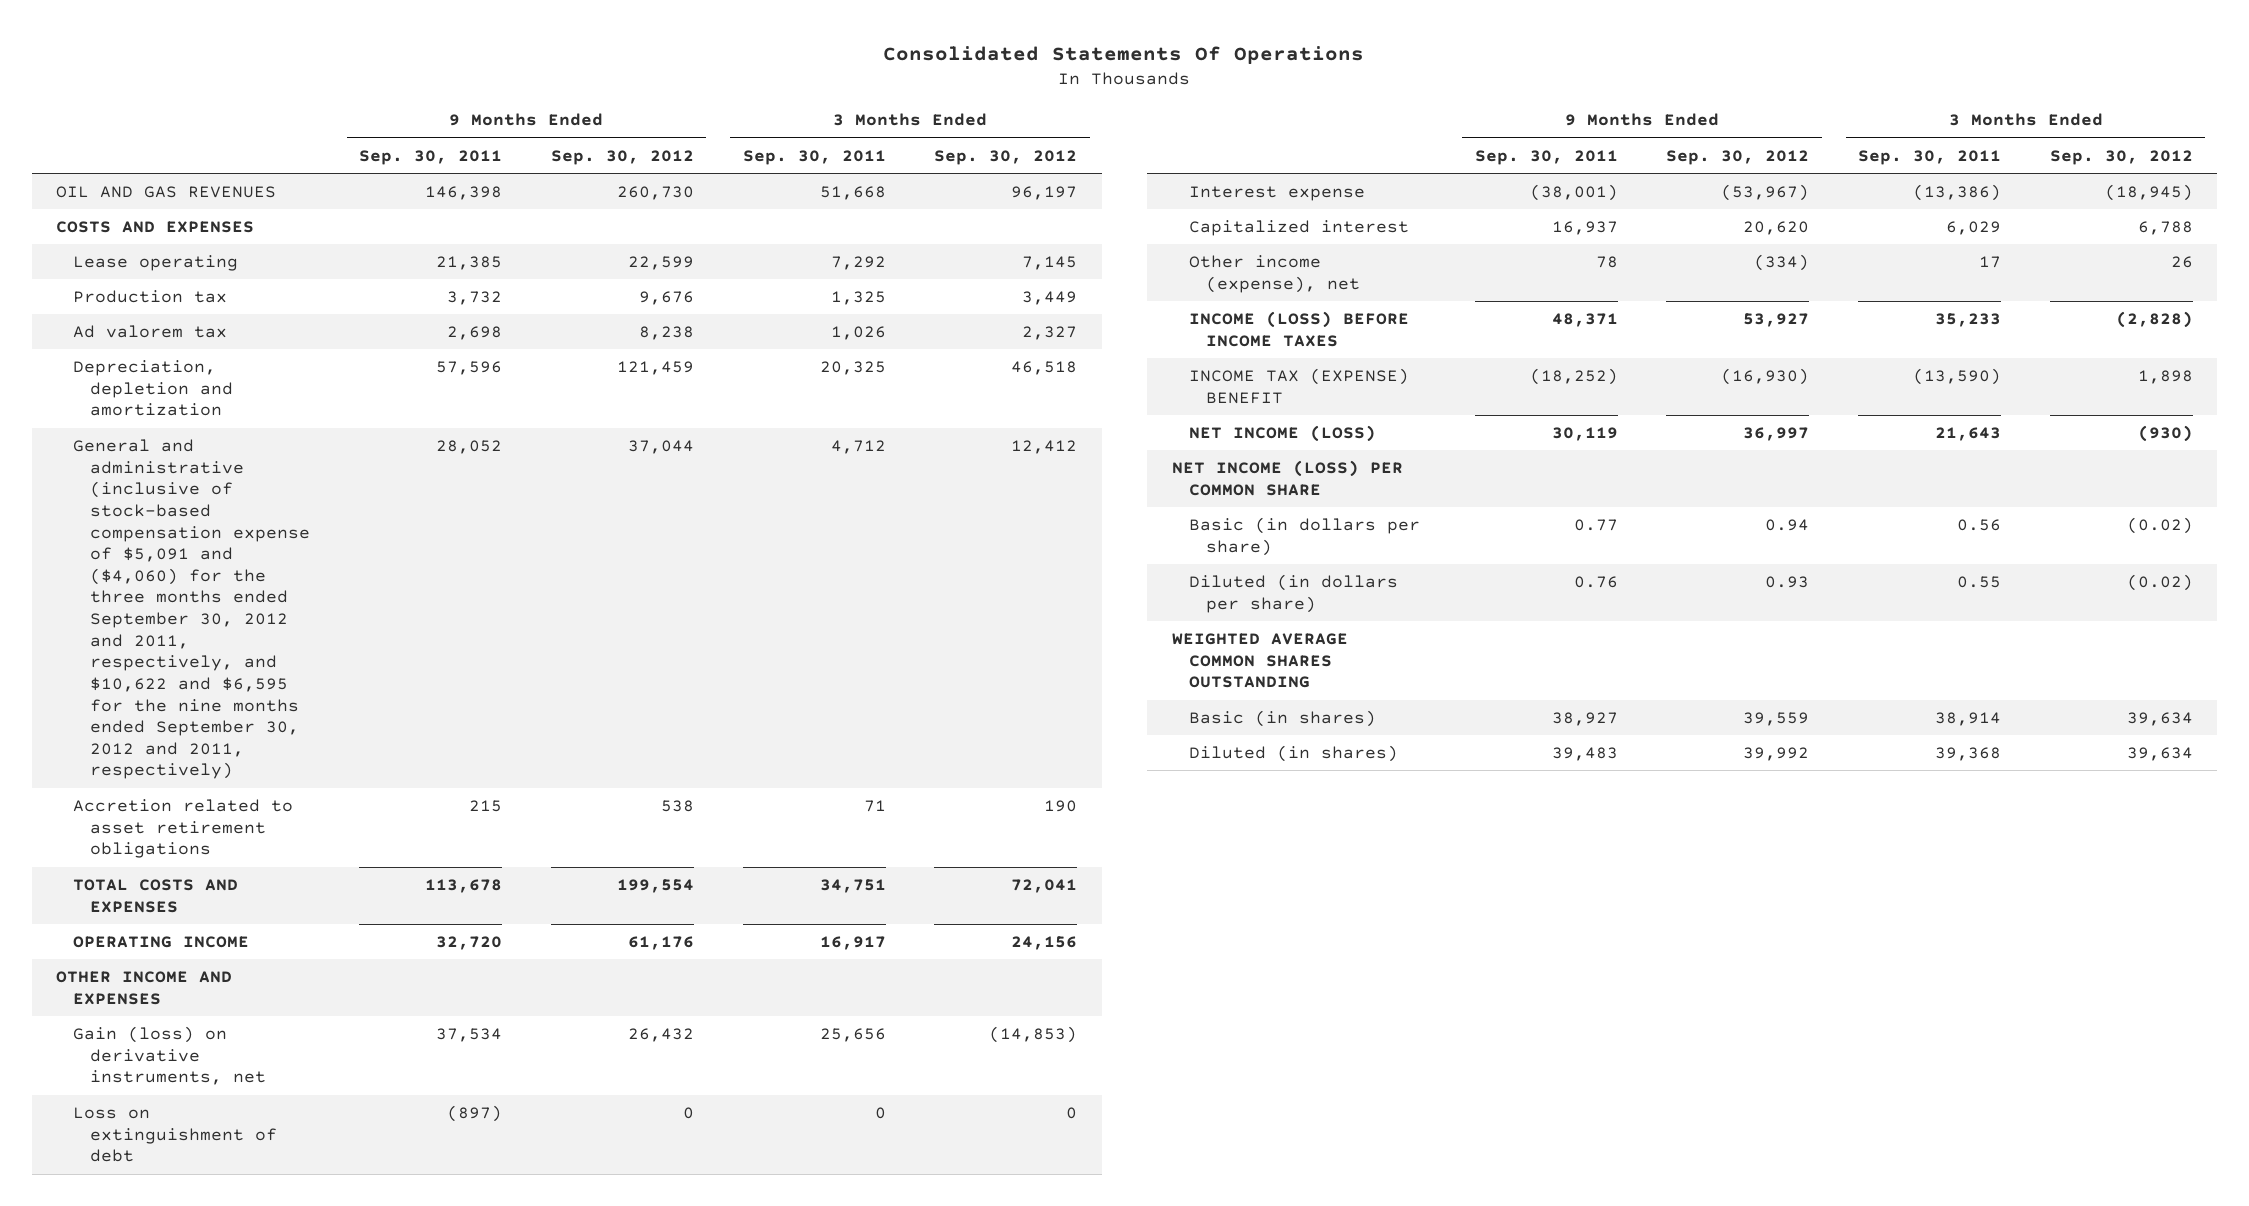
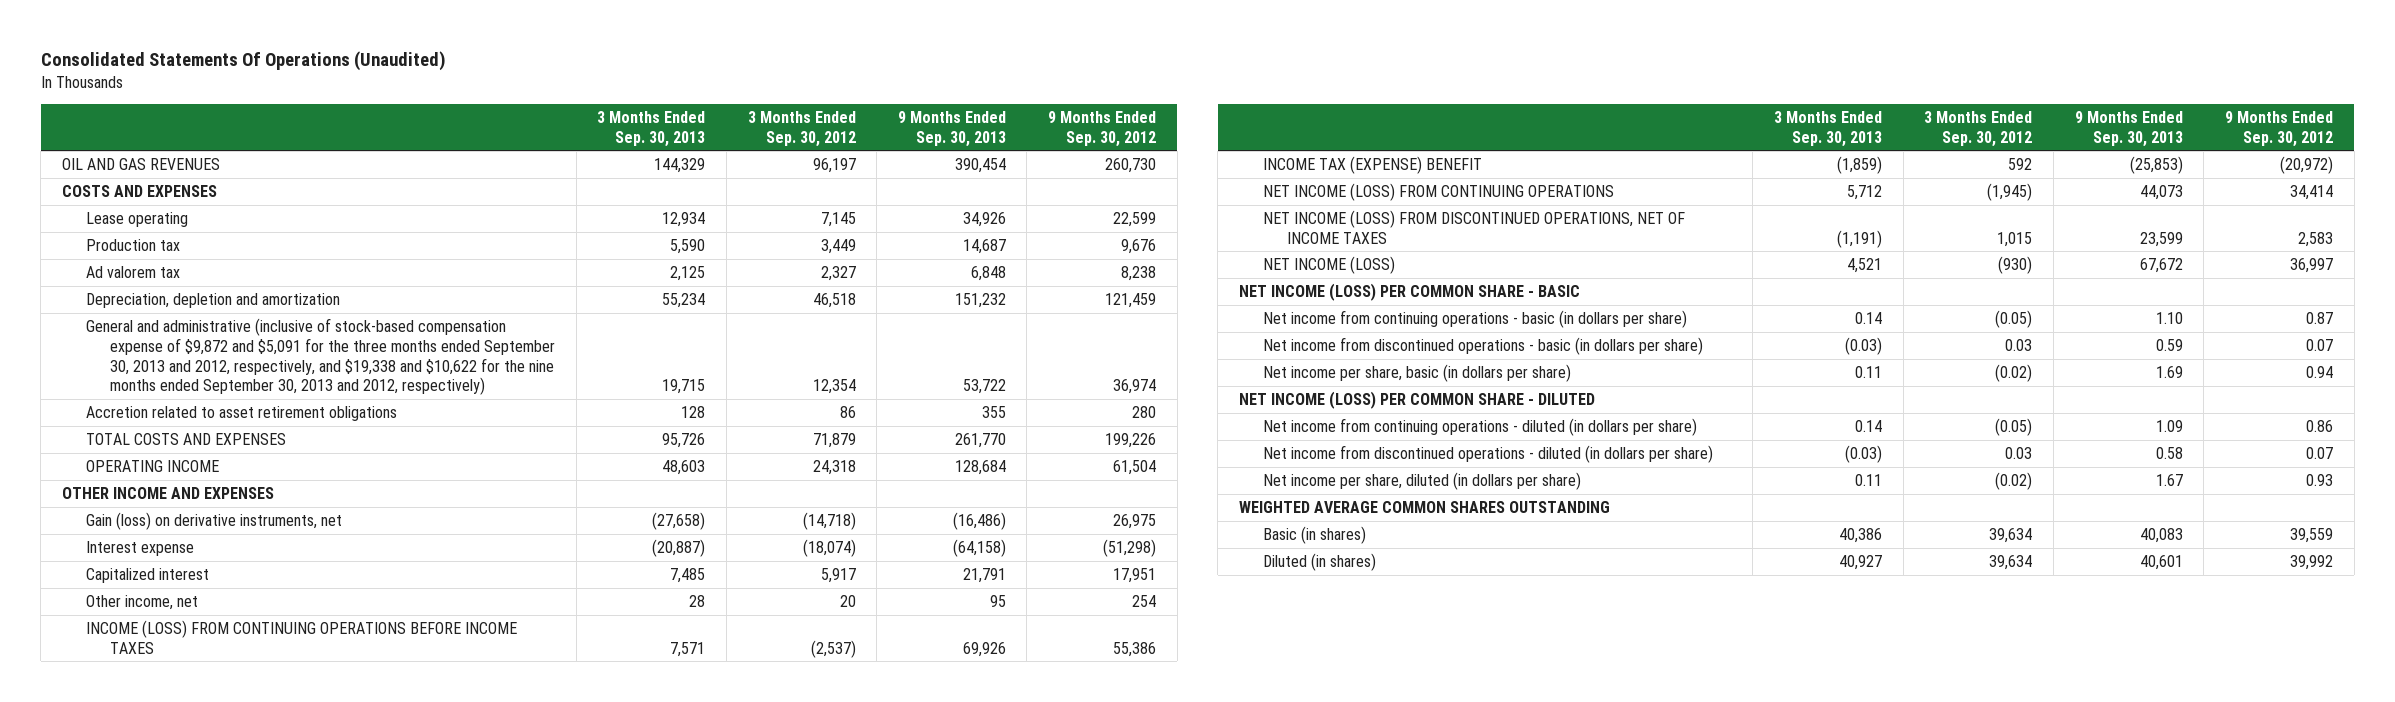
[883,45,1365,64] Consolidated Statements Of Operations -> [40,51,446,72] Consolidated Statements Of Operations (Unaudited)
[359,149,503,165] Sep. 30, 2011 -> none
[742,149,886,165] Sep. 30, 2011 -> none
none -> [597,111,706,147] 3 Months Ended Sep. 30, 2013
none -> [897,111,1006,147] 9 Months Ended Sep. 30, 2013
[73,439,311,780] General and administrative (inclusive of stock-based compensation expense of $5,091 and ($4,060) for the three months ended September 30, 2012 and 2011, respectively, and $10,622 and $6,595 for the nine months ended September 30, 2012 and 2011, respectively) -> [86,318,556,396] General and administrative (inclusive of stock-based compensation expense of $9,872 and $5,091 for the three months ended September 30, 2013 and 2012, respectively, and $19,338 and $10,622 for the nine months ended September 30, 2013 and 2012, respectively)
[627,440,694,455] 37,044 -> [1113,379,1157,395] 36,974
[1011,440,1078,455] 12,412 -> [812,379,856,395] 12,354
[660,800,694,813] 538 -> [1132,406,1157,419] 280
[1044,800,1078,813] 190 -> [839,406,856,419] 86
[616,879,694,894] 199,554 -> [1105,433,1157,449] 199,226
[1011,879,1078,894] 72,041 -> [812,433,856,449] 71,879
[627,936,694,951] 61,176 -> [1113,460,1157,476] 61,504
[1011,936,1078,951] 24,156 -> [812,460,856,476] 24,318
[73,1107,278,1163] Loss on extinguishment of debt -> none
[627,1028,694,1043] 26,432 -> [1113,514,1157,530] 26,975
[989,1026,1078,1044] (14,853) -> [802,512,856,531] (14,718)
[1721,184,1810,202] (53,967) -> [1103,539,1157,558] (51,298)
[2104,184,2193,202] (18,945) -> [802,539,856,558] (18,074)
[1743,221,1810,236] 20,620 -> [1113,568,1157,584] 17,951
[2137,221,2193,236] 6,788 -> [820,568,856,584] 5,917
[1188,255,1360,293] Other income (expense), net -> [86,595,199,611] Other income, net
[1754,254,1810,272] (334) -> [1132,595,1157,608] 254
[2170,256,2193,269] 26 -> [839,595,856,608] 20
[1188,311,1409,347] INCOME (LOSS) BEFORE INCOME TAXES -> [86,620,518,654] INCOME (LOSS) FROM CONTINUING OPERATIONS BEFORE INCOME TAXES
[1743,313,1810,328] 53,927 -> [1113,641,1157,657] 55,386
[2115,311,2193,329] (2,828) -> [810,639,856,658] (2,537)
[1721,368,1810,386] (16,930) -> [2279,156,2333,175] (20,972)
[2137,370,2193,385] 1,898 -> [2008,158,2033,171] 592
none -> [1262,183,1614,202] NET INCOME (LOSS) FROM CONTINUING OPERATIONS
none -> [1262,210,1685,244] NET INCOME (LOSS) FROM DISCONTINUED OPERATIONS, NET OF INCOME TAXES
[1171,460,1403,496] NET INCOME (LOSS) PER COMMON SHARE -> [1238,283,1580,302] NET INCOME (LOSS) PER COMMON SHARE - BASIC
none -> [1262,310,1687,329] Net income from continuing operations - basic (in dollars per share)
none -> [1262,337,1703,356] Net income from discontinued operations - basic (in dollars per share)
[1188,517,1420,556] Basic (in dollars per share) -> [1262,364,1571,383] Net income per share, basic (in dollars per share)
none -> [1238,391,1595,410] NET INCOME (LOSS) PER COMMON SHARE - DILUTED
none -> [1262,418,1697,437] Net income from continuing operations - diluted (in dollars per share)
none -> [1262,445,1713,464] Net income from discontinued operations - diluted (in dollars per share)
[1188,574,1398,613] Diluted (in dollars per share) -> [1262,472,1581,491] Net income per share, diluted (in dollars per share)

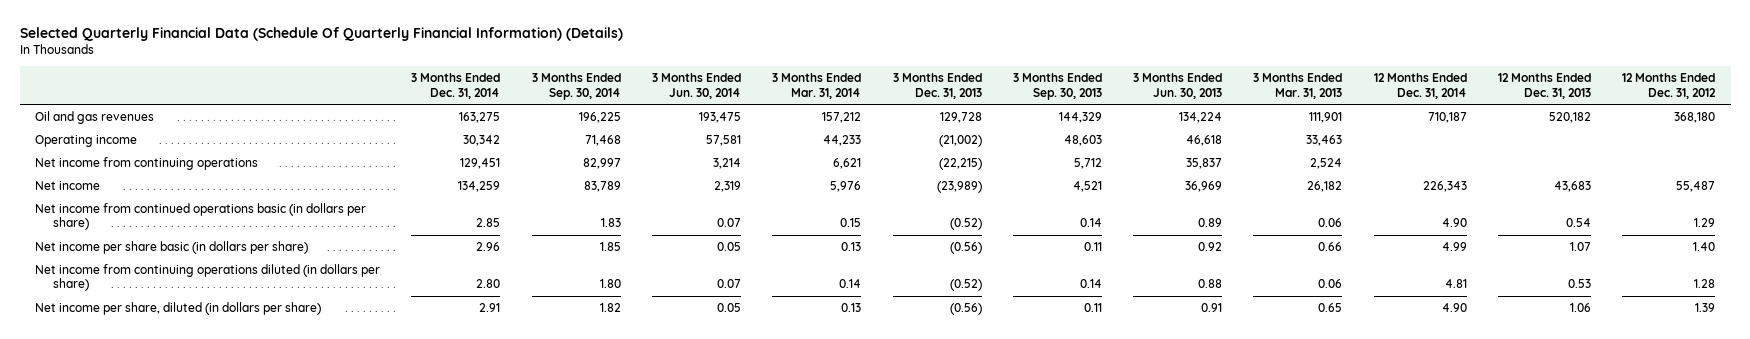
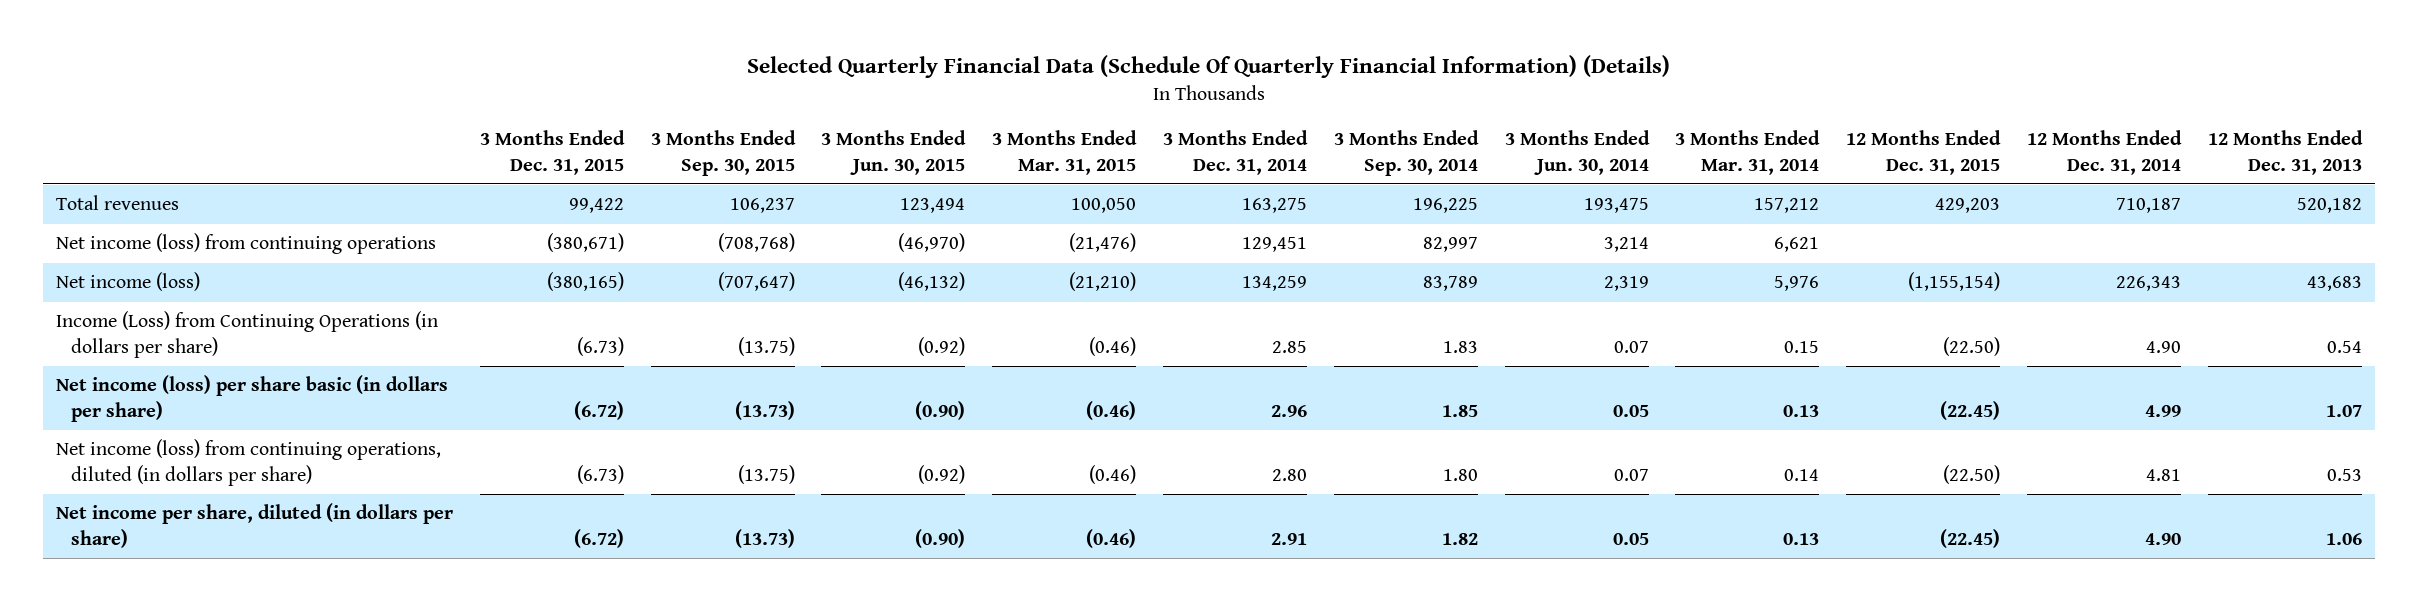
[892,73,982,99] 3 Months Ended Dec. 31, 2013 -> none
[1012,73,1102,100] 3 Months Ended Sep. 30, 2013 -> none
[1133,73,1223,99] 3 Months Ended Jun. 30, 2013 -> none
[1253,73,1343,99] 3 Months Ended Mar. 31, 2013 -> none
[1622,73,1717,99] 12 Months Ended Dec. 31, 2012 -> none
none -> [479,130,625,175] 3 Months Ended Dec. 31, 2015
none -> [650,130,796,176] 3 Months Ended Sep. 30, 2015
none -> [821,130,967,175] 3 Months Ended Jun. 30, 2015
none -> [992,130,1138,175] 3 Months Ended Mar. 31, 2015
none -> [1846,130,2002,175] 12 Months Ended Dec. 31, 2015
[35,134,138,147] Operating income -> none
[35,110,155,124] Oil and gas revenues -> [56,195,180,211] Total revenues
[35,156,259,170] Net income from continuing operations -> [56,233,437,255] Net income (loss) from continuing operations
[35,180,101,190] Net income -> [56,272,201,292] Net income (loss)
[35,202,367,231] Net income from continued operations basic (in dollars per share) -> [56,311,439,358] Income (Loss) from Continuing Operations (in dollars per share)
[35,240,309,254] Net income per share basic (in dollars per share) -> [56,375,449,422] Net income (loss) per share basic (in dollars per share)
[35,263,381,292] Net income from continuing operations diluted (in dollars per share) -> [56,439,442,486] Net income (loss) from continuing operations, diluted (in dollars per share)

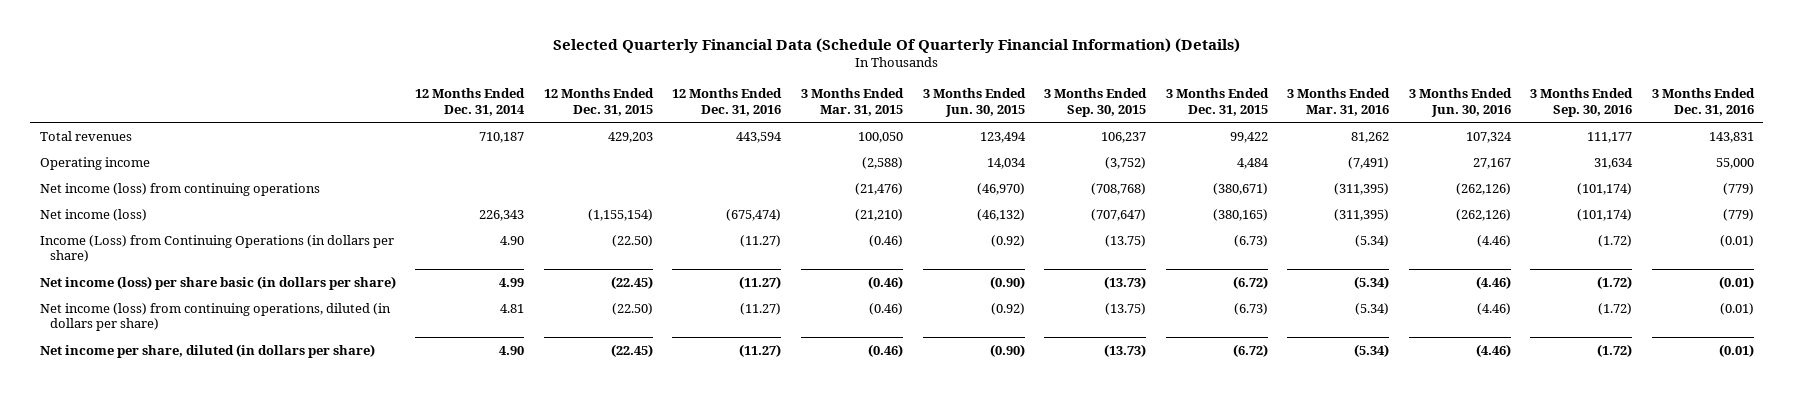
[1163,130,1309,175] 3 Months Ended Dec. 31, 2014 -> none
[1333,130,1479,176] 3 Months Ended Sep. 30, 2014 -> none
[1504,130,1650,175] 3 Months Ended Jun. 30, 2014 -> none
[1675,130,1821,175] 3 Months Ended Mar. 31, 2014 -> none
[2207,130,2363,175] 12 Months Ended Dec. 31, 2013 -> none
none -> [672,87,783,116] 12 Months Ended Dec. 31, 2016
none -> [1287,87,1391,116] 3 Months Ended Mar. 31, 2016
none -> [1408,87,1512,117] 3 Months Ended Jun. 30, 2016
none -> [1530,87,1634,117] 3 Months Ended Sep. 30, 2016
none -> [1651,87,1755,116] 3 Months Ended Dec. 31, 2016
none -> [39,156,150,170] Operating income

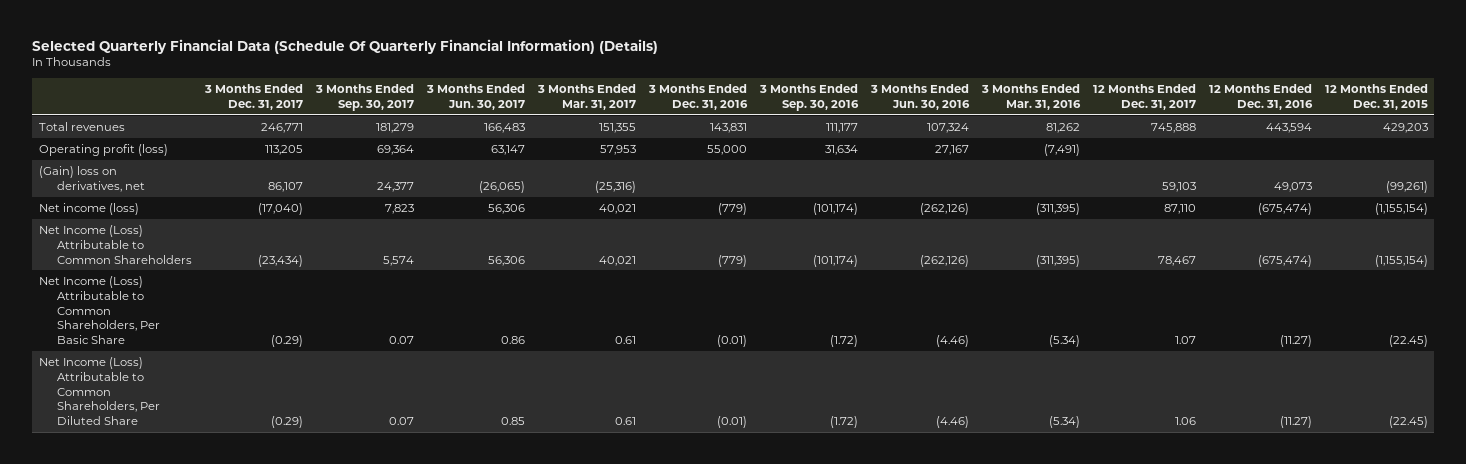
[415,87,526,116] 12 Months Ended Dec. 31, 2014 -> none
[801,87,905,116] 3 Months Ended Mar. 31, 2015 -> none
[922,87,1026,117] 3 Months Ended Jun. 30, 2015 -> none
[1044,87,1148,117] 3 Months Ended Sep. 30, 2015 -> none
[1165,87,1269,116] 3 Months Ended Dec. 31, 2015 -> none
none -> [203,84,303,110] 3 Months Ended Dec. 31, 2017
none -> [314,84,414,111] 3 Months Ended Sep. 30, 2017
none -> [425,84,525,110] 3 Months Ended Jun. 30, 2017
none -> [536,84,636,110] 3 Months Ended Mar. 31, 2017
none -> [1092,84,1196,110] 12 Months Ended Dec. 31, 2017
[39,182,320,196] Net income (loss) from continuing operations -> none
[39,156,150,170] Operating income -> [38,143,168,156] Operating profit (loss)
none -> [38,165,146,192] (Gain) loss on derivatives, net
[39,234,394,263] Income (Loss) from Continuing Operations (in dollars per share) -> none
[39,302,391,332] Net income (loss) from continuing operations, diluted (in dollars per share) -> none
none -> [38,224,193,264] Net Income (Loss) Attributable to Common Shareholders
[39,275,396,290] Net income (loss) per share basic (in dollars per share) -> [38,275,161,345] Net Income (Loss) Attributable to Common Shareholders, Per Basic Share
[39,343,375,358] Net income per share, diluted (in dollars per share) -> [38,356,161,426] Net Income (Loss) Attributable to Common Shareholders, Per Diluted Share

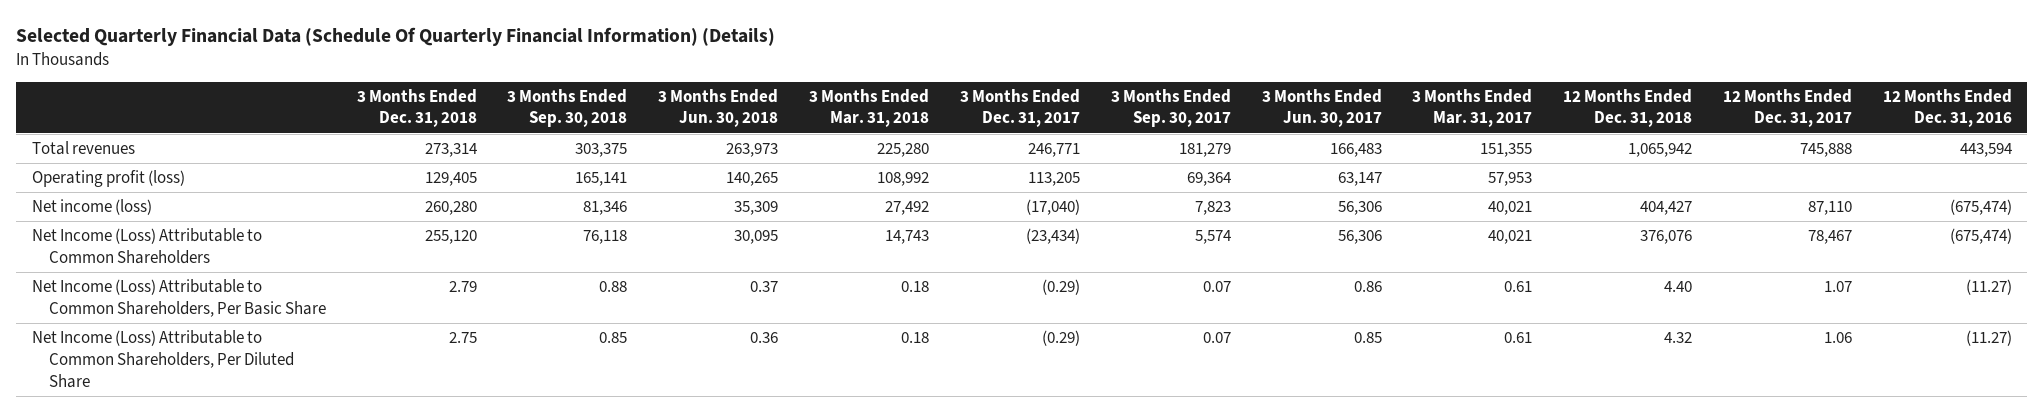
[647,84,748,110] 3 Months Ended Dec. 31, 2016 -> none
[758,84,859,111] 3 Months Ended Sep. 30, 2016 -> none
[869,84,970,110] 3 Months Ended Jun. 30, 2016 -> none
[980,84,1081,110] 3 Months Ended Mar. 31, 2016 -> none
[1324,84,1428,110] 12 Months Ended Dec. 31, 2015 -> none
none -> [356,88,477,128] 3 Months Ended Dec. 31, 2018
none -> [507,88,628,128] 3 Months Ended Sep. 30, 2018
none -> [658,88,779,128] 3 Months Ended Jun. 30, 2018
none -> [809,88,930,128] 3 Months Ended Mar. 31, 2018
none -> [1563,88,1693,128] 12 Months Ended Dec. 31, 2018
[38,165,146,192] (Gain) loss on derivatives, net -> none

